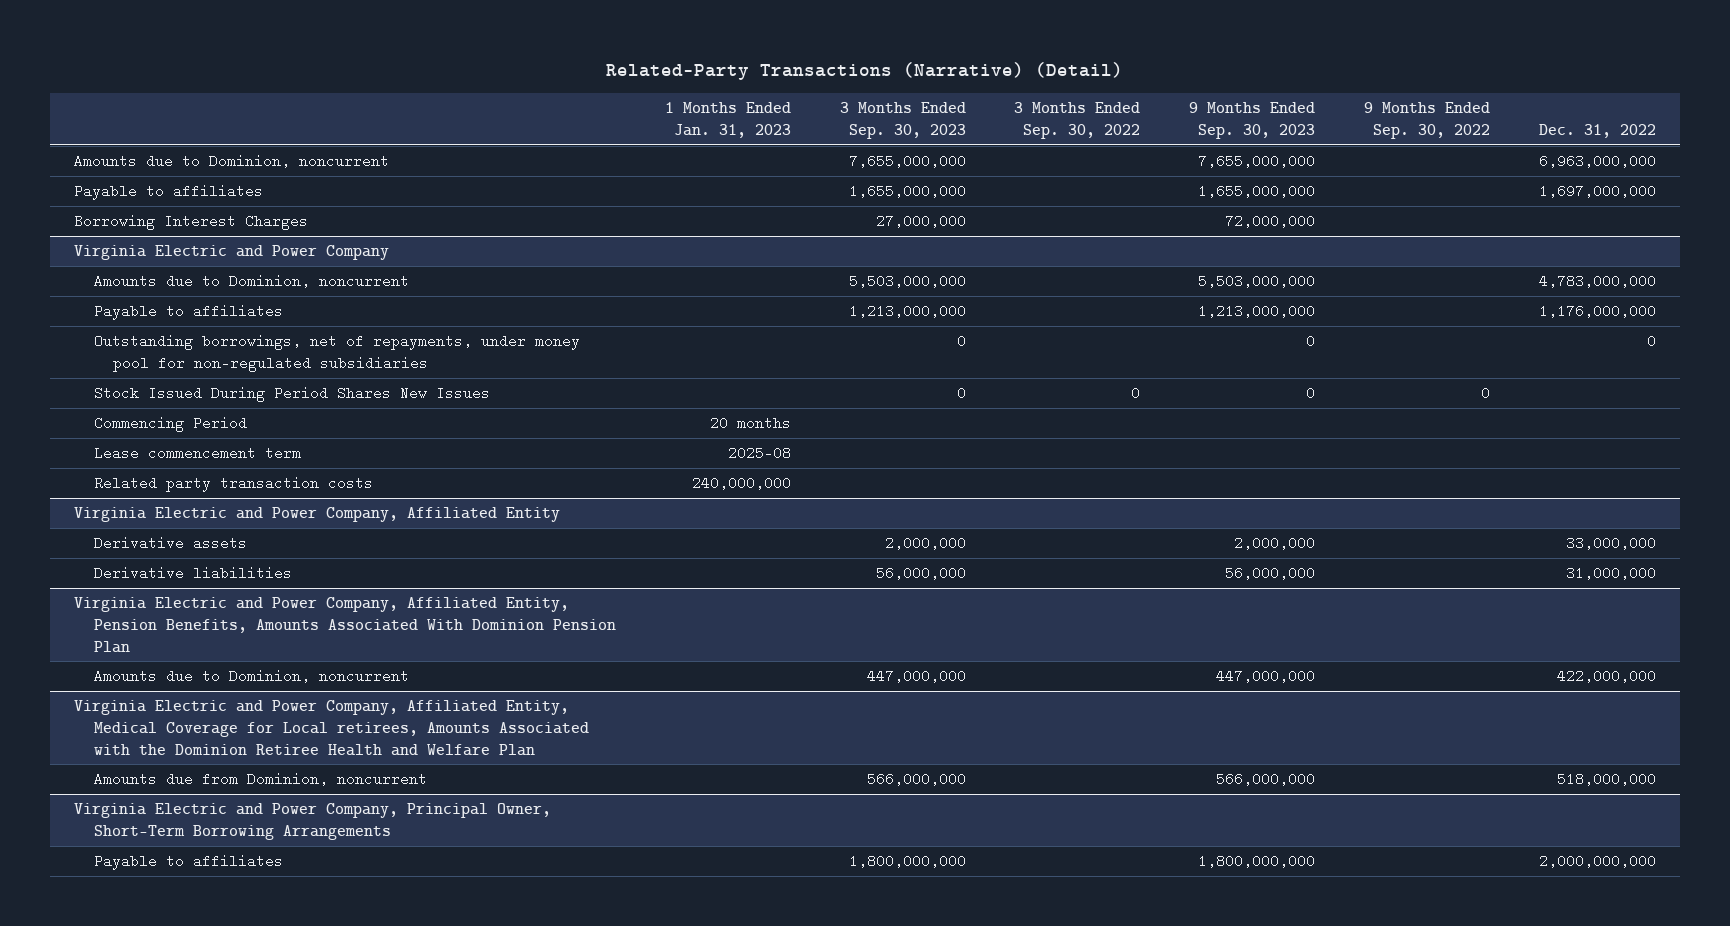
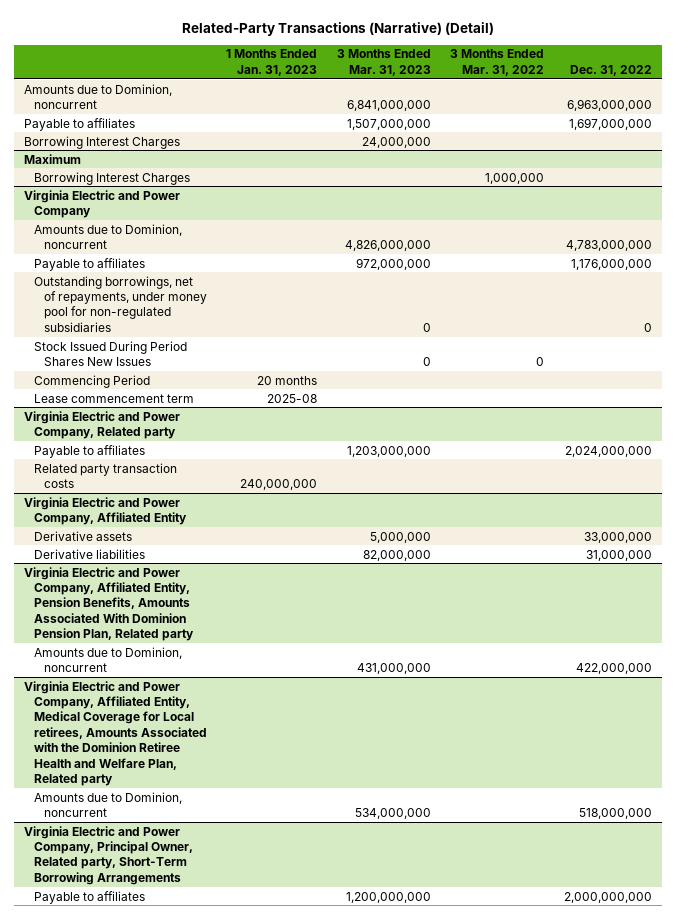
[839,102,966,139] 3 Months Ended Sep. 30, 2023 -> none
[1014,102,1141,139] 3 Months Ended Sep. 30, 2022 -> none
[1189,102,1316,139] 9 Months Ended Sep. 30, 2023 -> none
[1364,102,1491,139] 9 Months Ended Sep. 30, 2022 -> none
none -> [336,49,431,76] 3 Months Ended Mar. 31, 2023
none -> [450,49,545,76] 3 Months Ended Mar. 31, 2022
none -> [24,153,82,164] Maximum
none -> [33,171,190,185] Borrowing Interest Charges
none -> [24,410,181,439] Virginia Electric and Power Company, Related party
none -> [33,444,145,458] Payable to affiliates
[74,597,616,653] Virginia Electric and Power Company, Affiliated Entity, Pension Benefits, Amounts Associated With Dominion Pension Plan -> [24,566,194,642] Virginia Electric and Power Company, Affiliated Entity, Pension Benefits, Amounts Associated With Dominion Pension Plan, Related party
[74,700,589,756] Virginia Electric and Power Company, Affiliated Entity, Medical Coverage for Local retirees, Amounts Associated with the Dominion Retiree Health and Welfare Plan -> [24,680,207,787] Virginia Electric and Power Company, Affiliated Entity, Medical Coverage for Local retirees, Amounts Associated with the Dominion Retiree Health and Welfare Plan, Related party
[93,772,427,787] Amounts due from Dominion, noncurrent -> [33,791,182,817] Amounts due to Dominion, noncurrent
[74,803,552,840] Virginia Electric and Power Company, Principal Owner, Short-Term Borrowing Arrangements -> [24,825,193,885] Virginia Electric and Power Company, Principal Owner, Related party, Short-Term Borrowing Arrangements

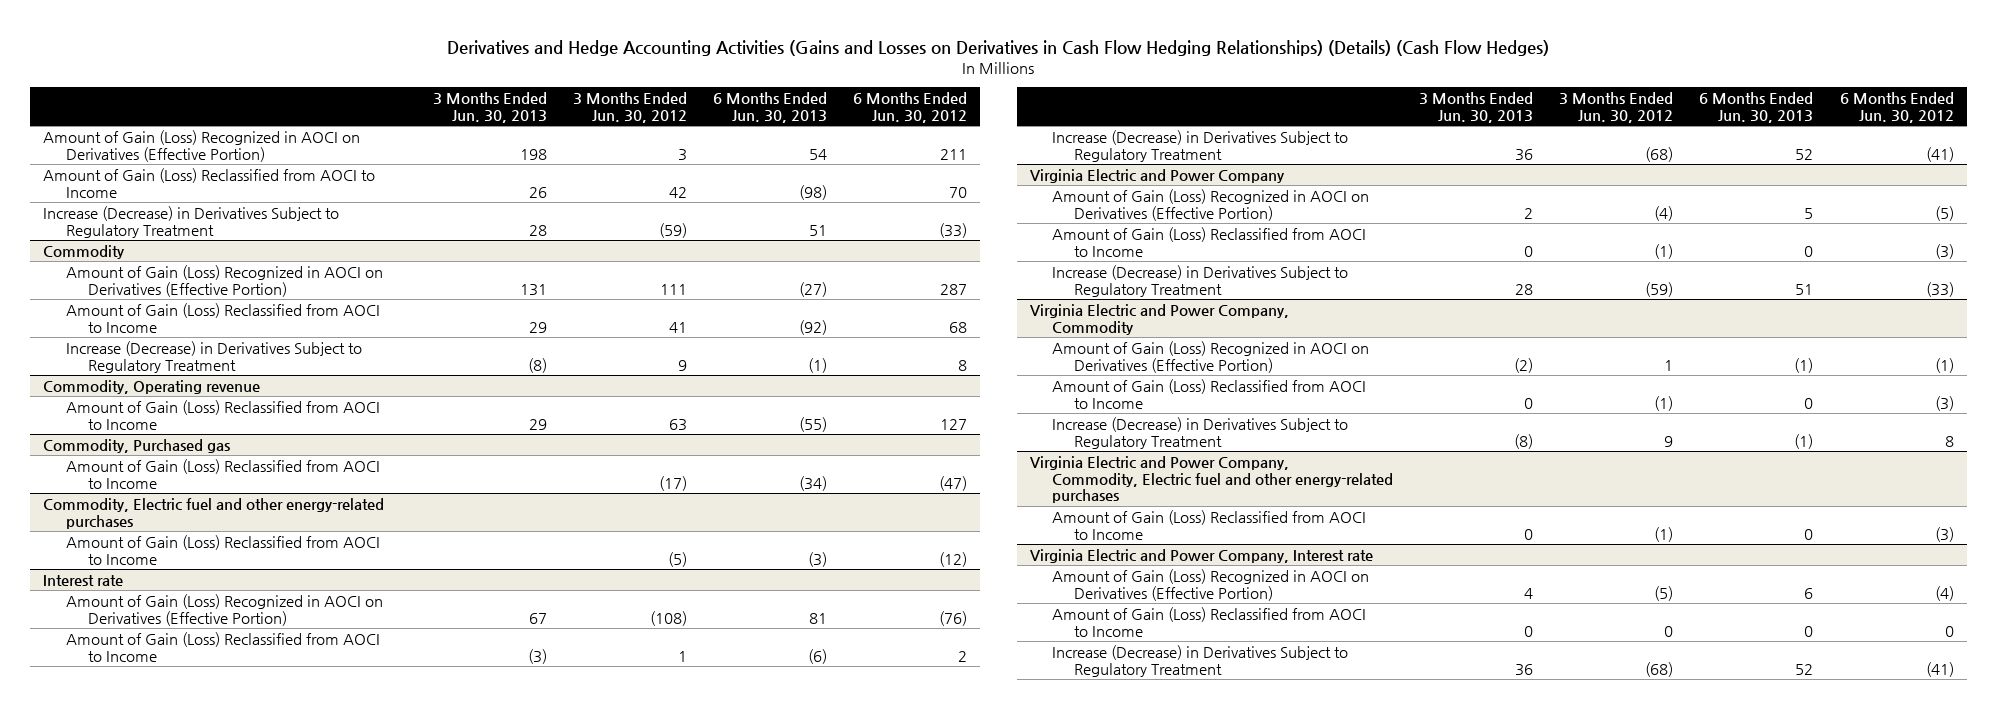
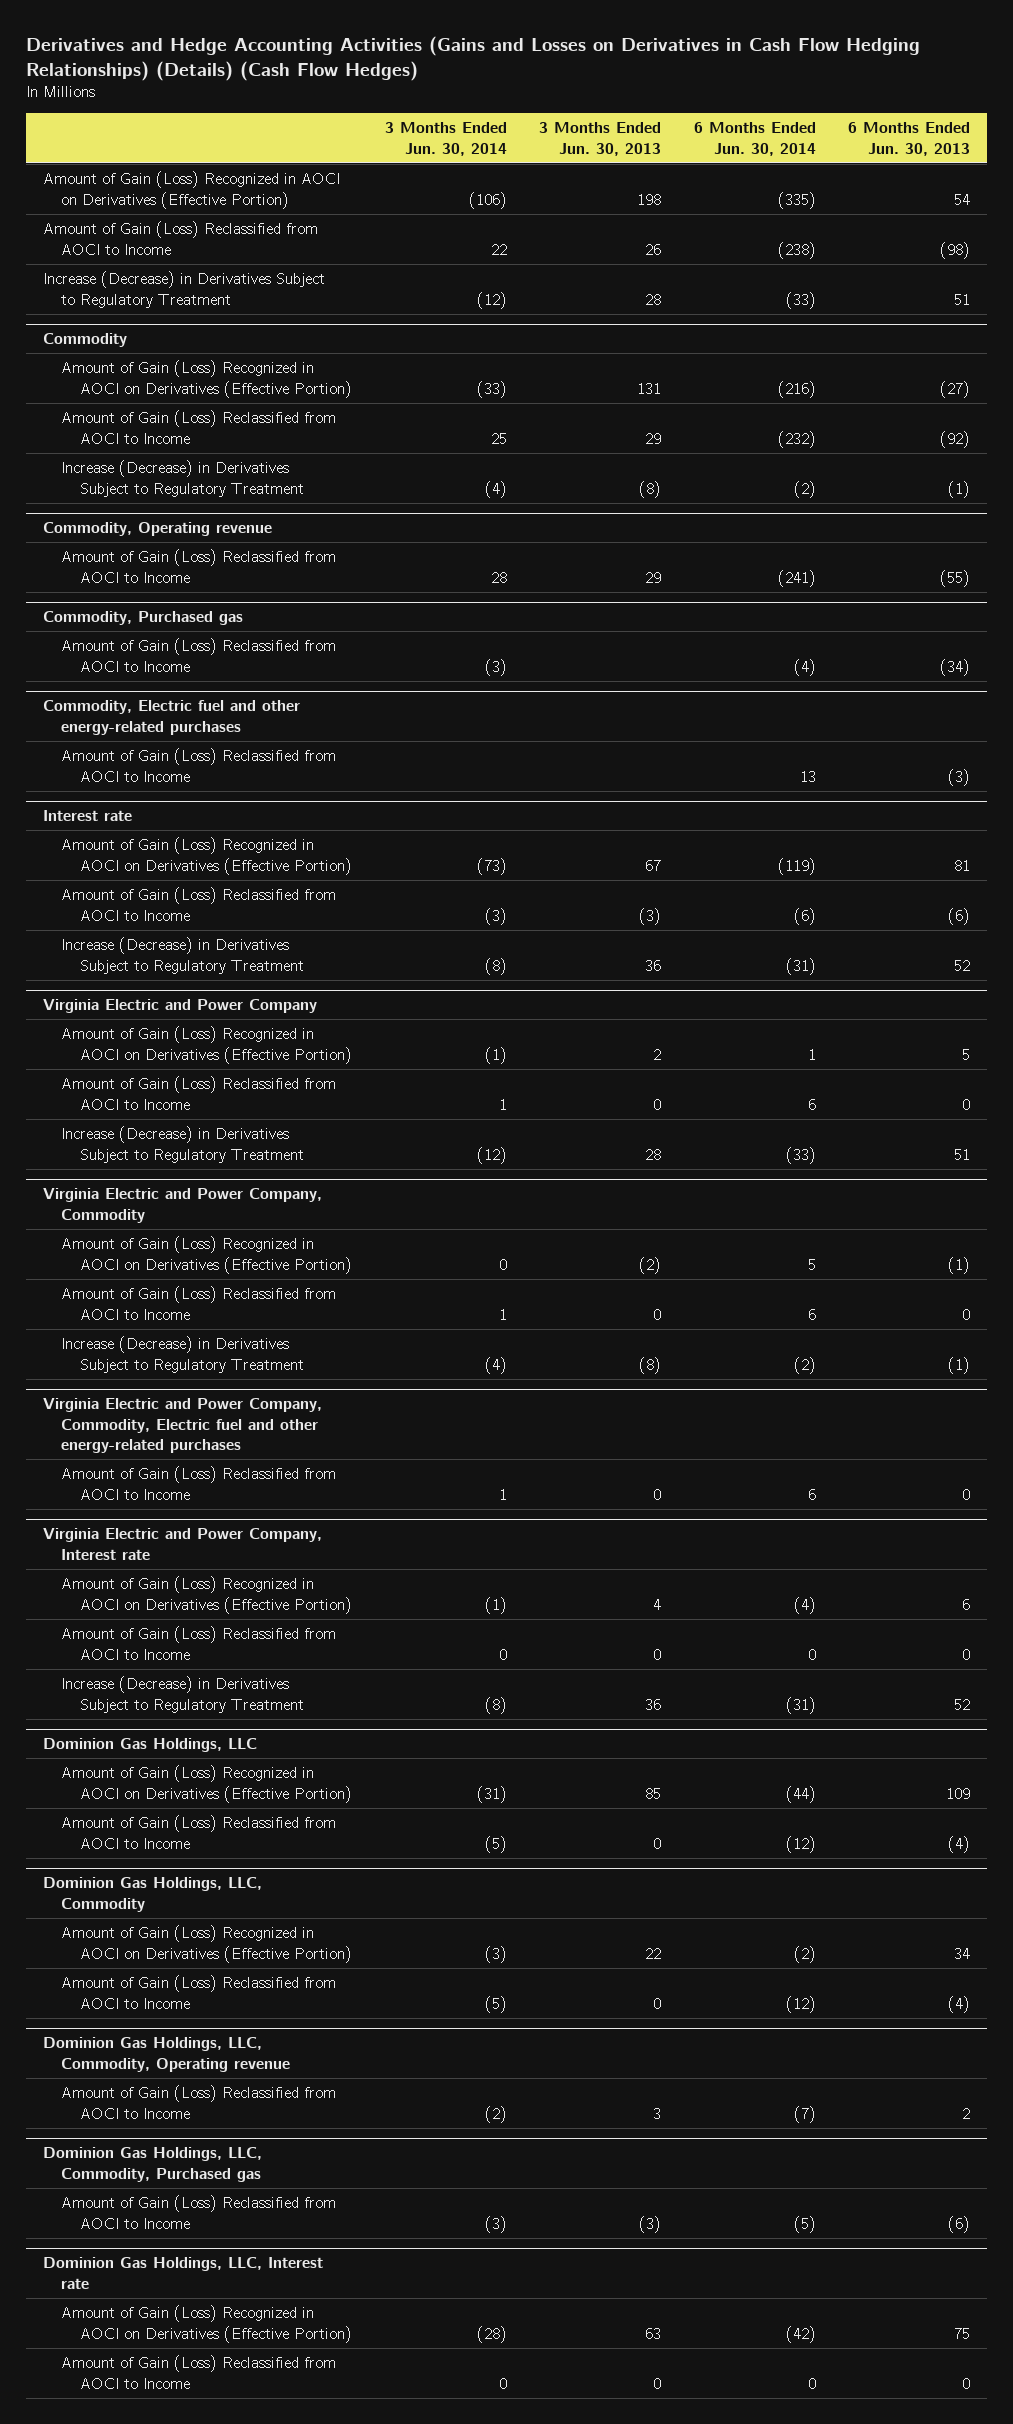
[572,92,687,123] 3 Months Ended Jun. 30, 2012 -> none
[853,92,968,123] 6 Months Ended Jun. 30, 2012 -> none
none -> [384,122,507,156] 3 Months Ended Jun. 30, 2014
none -> [693,122,816,156] 6 Months Ended Jun. 30, 2014
none -> [42,1738,257,1753] Dominion Gas Holdings, LLC
none -> [61,1765,352,1803] Amount of Gain (Loss) Recognized in AOCI on Derivatives (Effective Portion)
none -> [61,1815,337,1849] Amount of Gain (Loss) Reclassified from AOCI to Income
none -> [42,1877,262,1912] Dominion Gas Holdings, LLC, Commodity
none -> [61,1925,352,1963] Amount of Gain (Loss) Recognized in AOCI on Derivatives (Effective Portion)
none -> [61,1975,337,2009] Amount of Gain (Loss) Reclassified from AOCI to Income
none -> [42,2037,291,2072] Dominion Gas Holdings, LLC, Commodity, Operating revenue
none -> [61,2085,337,2119] Amount of Gain (Loss) Reclassified from AOCI to Income
none -> [42,2147,262,2182] Dominion Gas Holdings, LLC, Commodity, Purchased gas
none -> [61,2195,337,2229] Amount of Gain (Loss) Reclassified from AOCI to Income
none -> [42,2257,323,2289] Dominion Gas Holdings, LLC, Interest rate
none -> [61,2305,352,2343] Amount of Gain (Loss) Recognized in AOCI on Derivatives (Effective Portion)
none -> [61,2355,337,2389] Amount of Gain (Loss) Reclassified from AOCI to Income

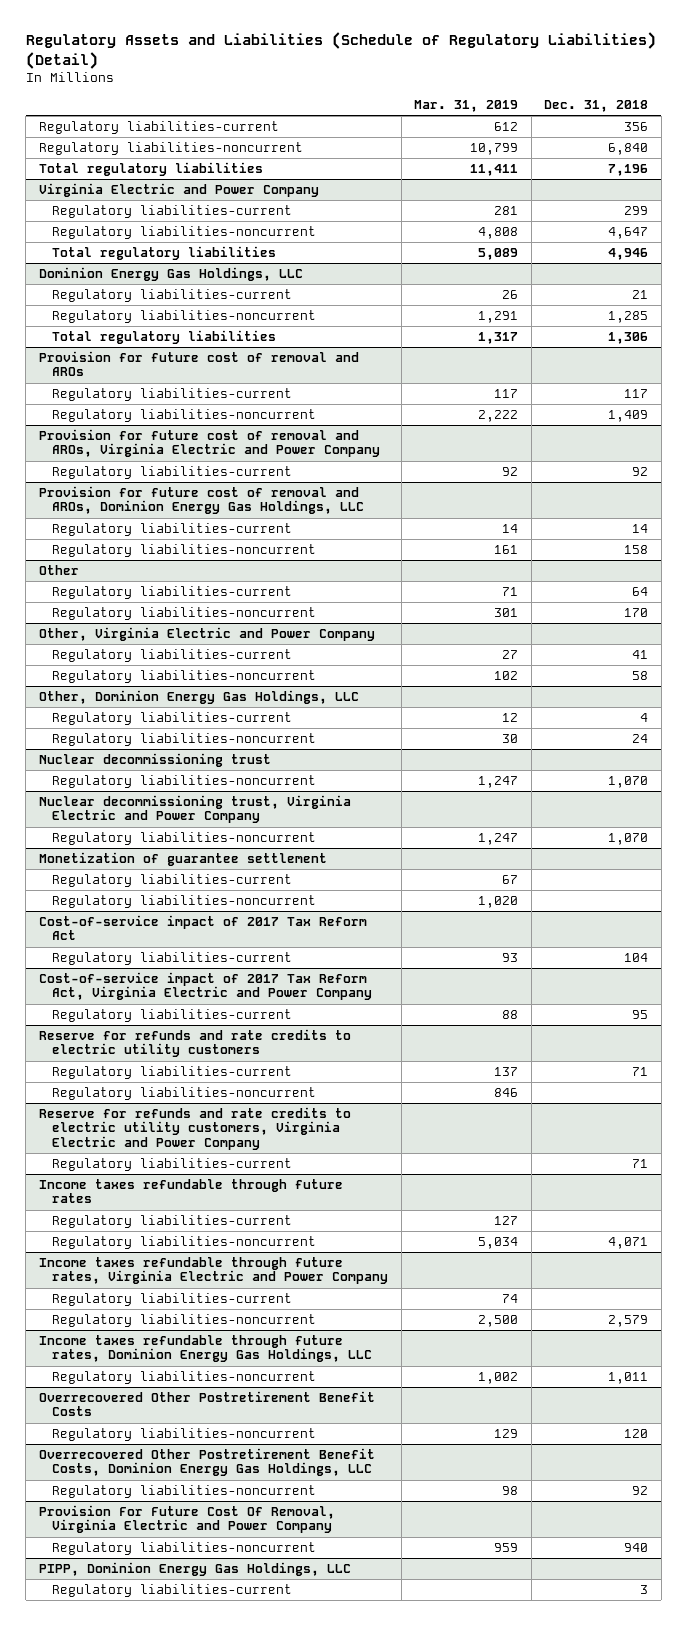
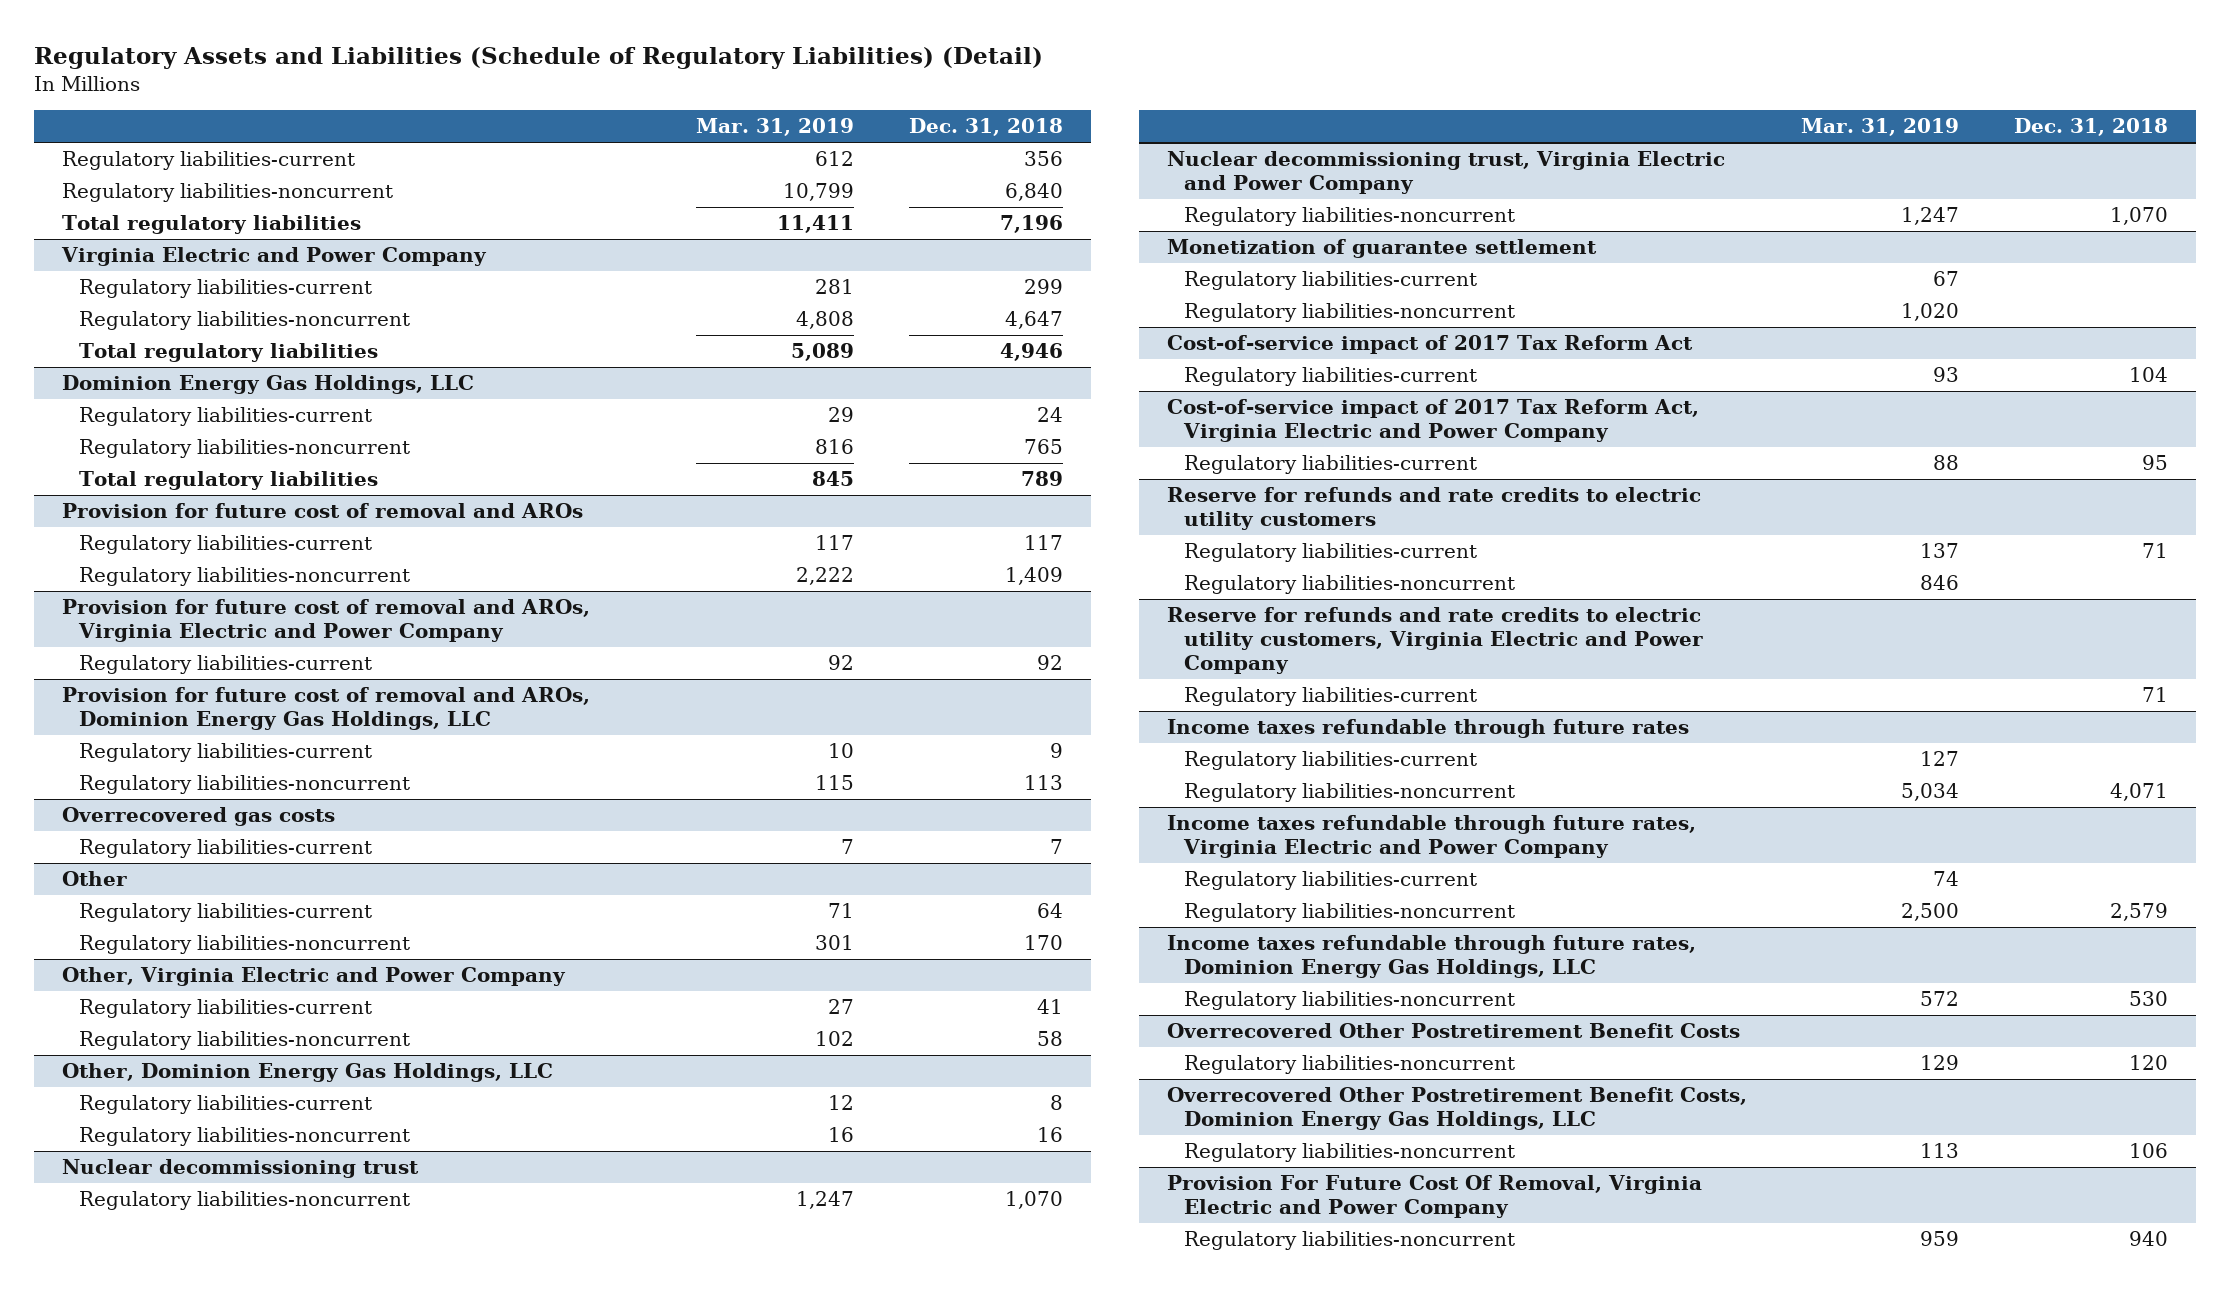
[502,289,519,299] 26 -> [828,407,855,423] 29
[632,289,649,299] 21 -> [1037,407,1064,423] 24
[478,310,519,323] 1,291 -> [815,439,855,455] 816
[608,310,649,323] 1,285 -> [1024,439,1064,455] 765
[478,331,519,344] 1,317 -> [812,471,855,487] 845
[608,331,649,344] 1,306 -> [1021,471,1064,487] 789
[502,523,519,533] 14 -> [828,743,855,759] 10
[632,523,649,533] 14 -> [1050,743,1064,759] 9
[494,544,519,554] 161 -> [815,775,855,791] 115
[624,544,649,554] 158 -> [1024,775,1064,791] 113
none -> [61,807,335,827] Overrecovered gas costs
none -> [78,839,372,859] Regulatory liabilities-current
[640,712,649,722] 4 -> [1050,1095,1064,1111] 8
[502,733,519,743] 30 -> [828,1127,855,1143] 16
[632,733,649,743] 24 -> [1037,1127,1064,1143] 16
[478,1371,519,1384] 1,002 -> [1920,991,1960,1007] 572
[608,1371,649,1384] 1,011 -> [2129,991,2169,1007] 530
[502,1485,519,1495] 98 -> [1920,1143,1960,1159] 113
[632,1485,649,1495] 92 -> [2129,1143,2169,1159] 106
[38,1561,351,1576] PIPP, Dominion Energy Gas Holdings, LLC -> none
[52,1583,293,1597] Regulatory liabilities-current -> none

